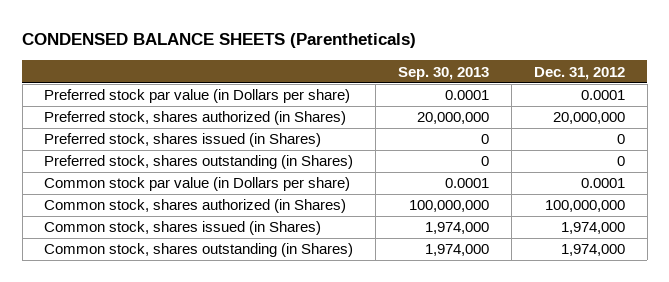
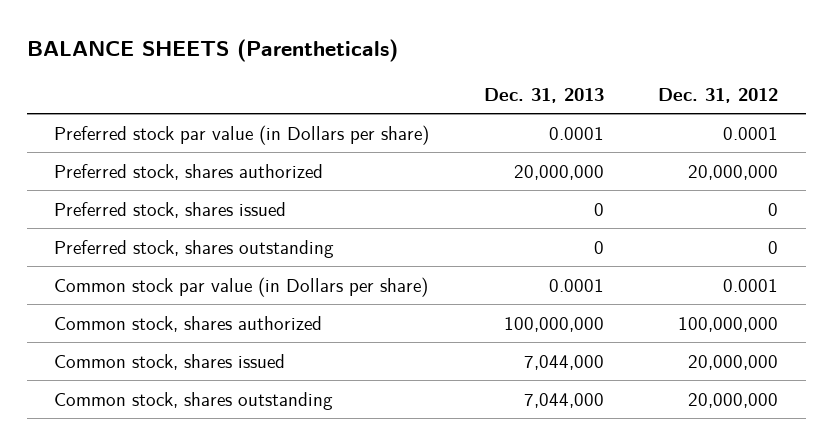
[22,33,417,49] CONDENSED BALANCE SHEETS (Parentheticals) -> [27,39,399,63] BALANCE SHEETS (Parentheticals)
[398,66,490,80] Sep. 30, 2013 -> none
none -> [483,87,604,103] Dec. 31, 2013
[44,111,347,126] Preferred stock, shares authorized (in Shares) -> [54,163,324,180] Preferred stock, shares authorized
[44,133,322,148] Preferred stock, shares issued (in Shares) -> [54,201,287,218] Preferred stock, shares issued
[44,155,354,170] Preferred stock, shares outstanding (in Shares) -> [54,239,335,258] Preferred stock, shares outstanding
[44,199,347,214] Common stock, shares authorized (in Shares) -> [54,315,323,332] Common stock, shares authorized
[44,221,322,236] Common stock, shares issued (in Shares) -> [54,353,286,370] Common stock, shares issued
[560,222,625,235] 1,974,000 -> [688,354,779,370] 20,000,000
[44,243,354,258] Common stock, shares outstanding (in Shares) -> [54,391,334,410] Common stock, shares outstanding
[560,244,625,257] 1,974,000 -> [688,392,779,408] 20,000,000

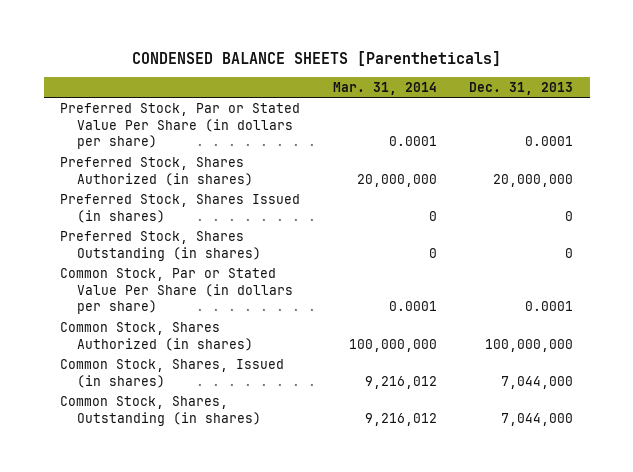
[27,39,399,63] BALANCE SHEETS (Parentheticals) -> [131,50,501,66] CONDENSED BALANCE SHEETS [Parentheticals]
[658,87,779,103] Dec. 31, 2012 -> none
none -> [332,81,437,95] Mar. 31, 2014
[54,124,430,145] Preferred stock par value (in Dollars per share) -> [59,102,300,150] Preferred Stock, Par or Stated Value Per Share (in dollars per share)
[54,163,324,180] Preferred stock, shares authorized -> [59,156,253,186] Preferred Stock, Shares Authorized (in shares)
[54,201,287,218] Preferred stock, shares issued -> [59,193,300,223] Preferred Stock, Shares Issued (in shares)
[54,239,335,258] Preferred stock, shares outstanding -> [59,230,261,261] Preferred Stock, Shares Outstanding (in shares)
[54,276,429,297] Common stock par value (in Dollars per share) -> [59,267,293,315] Common Stock, Par or Stated Value Per Share (in dollars per share)
[54,315,323,332] Common stock, shares authorized -> [59,321,253,351] Common Stock, Shares Authorized (in shares)
[54,353,286,370] Common stock, shares issued -> [59,358,284,388] Common Stock, Shares, Issued (in shares)
[54,391,334,410] Common stock, shares outstanding -> [59,395,261,426] Common Stock, Shares, Outstanding (in shares)

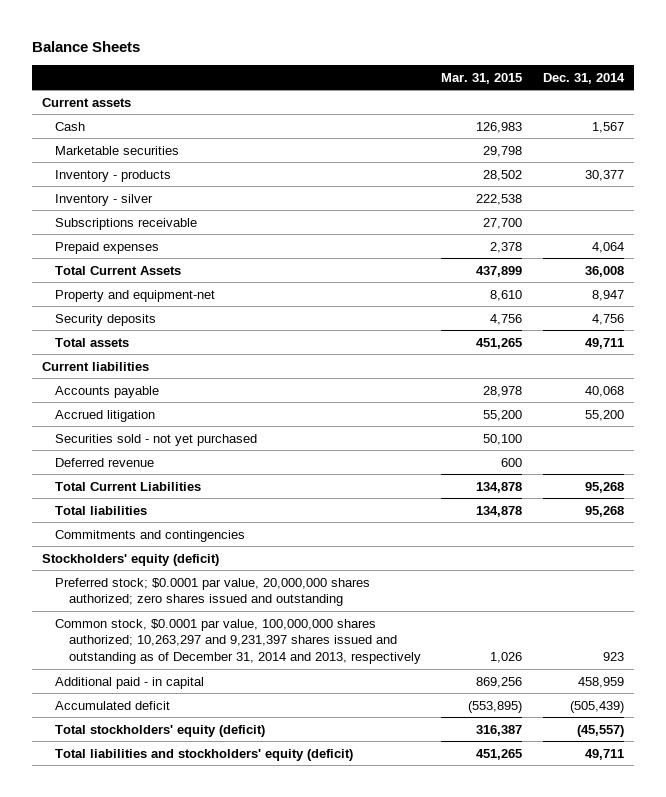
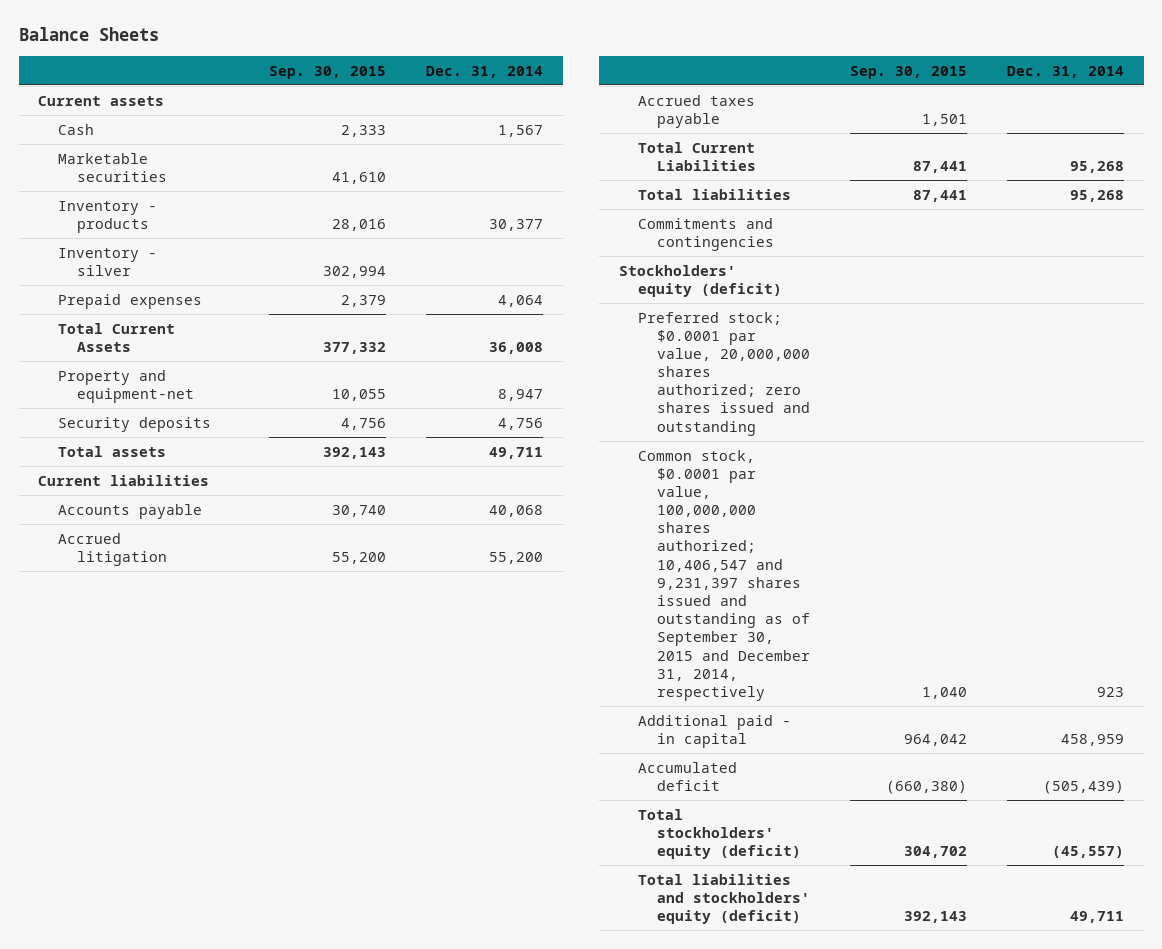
[441,72,523,84] Mar. 31, 2015 -> none
none -> [269,65,387,79] Sep. 30, 2015
[55,217,198,230] Subscriptions receivable -> none
[55,433,258,446] Securities sold - not yet purchased -> none
[55,457,155,467] Deferred revenue -> none
none -> [638,94,756,128] Accrued taxes payable
[55,618,421,664] Common stock, $0.0001 par value, 100,000,000 shares authorized; 10,263,297 and 9,231,397 shares issued and outstanding as of December 31, 2014 and 2013, respectively -> [638,449,811,701] Common stock, $0.0001 par value, 100,000,000 shares authorized; 10,406,547 and 9,231,397 shares issued and outstanding as of September 30, 2015 and December 31, 2014, respectively

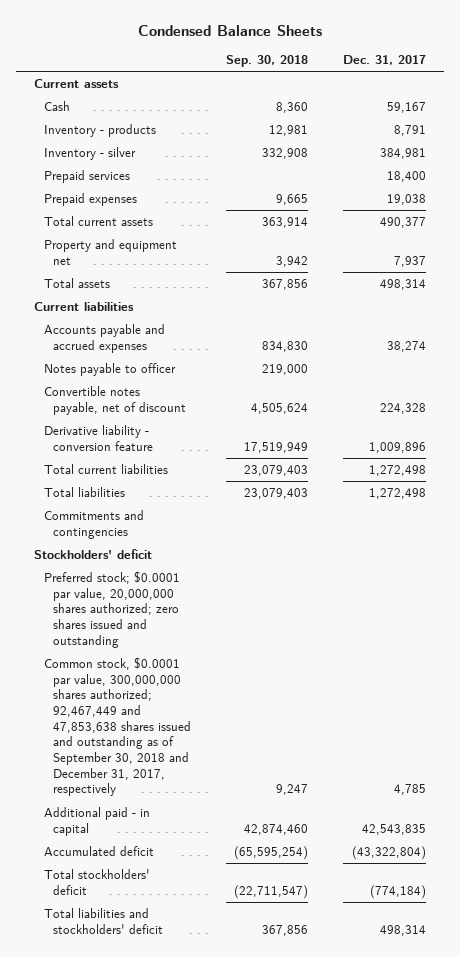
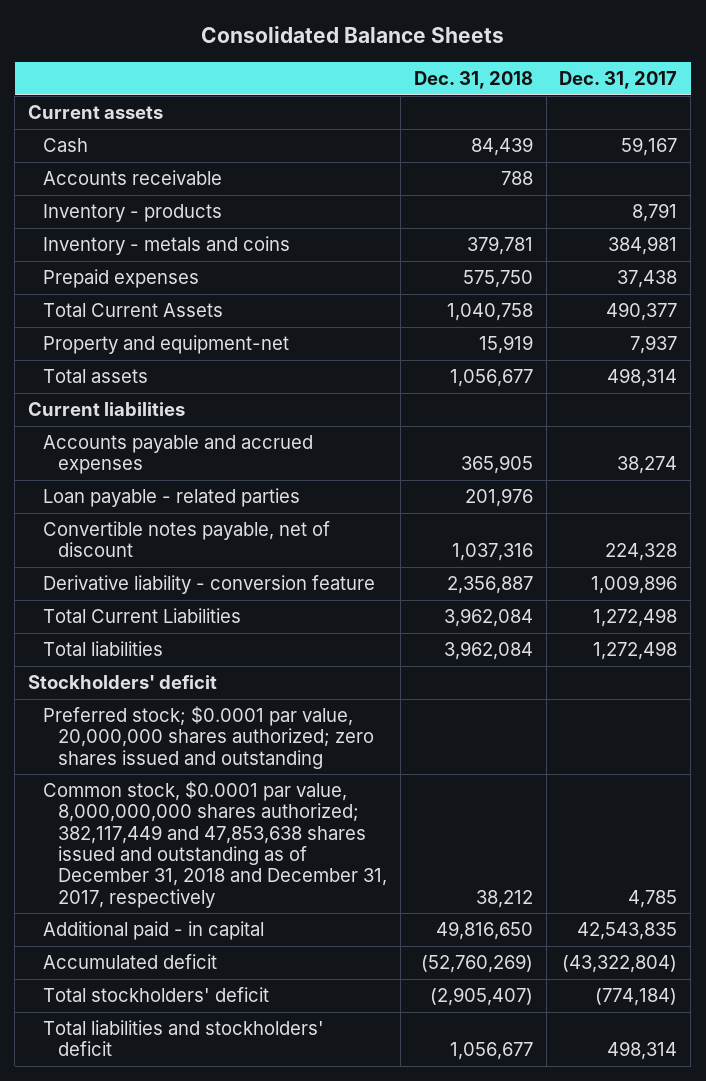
[138,24,323,36] Condensed Balance Sheets -> [200,26,504,44] Consolidated Balance Sheets
[226,55,309,68] Sep. 30, 2018 -> none
none -> [413,70,533,89] Dec. 31, 2018
none -> [43,170,223,186] Accounts receivable
[43,170,130,184] Prepaid services -> none
[43,147,136,161] Inventory - silver -> [43,236,291,256] Inventory - metals and coins
[387,194,427,206] 19,038 -> [617,270,678,289] 37,438
[43,216,153,227] Total current assets -> [43,303,224,318] Total Current Assets
[43,239,177,265] Property and equipment net -> [43,335,290,355] Property and equipment-net
[43,363,176,377] Notes payable to officer -> none
none -> [43,488,301,508] Loan payable - related parties
[43,464,168,475] Total current liabilities -> [43,608,242,624] Total Current Liabilities
[43,510,144,539] Commitments and contingencies -> none
[43,657,192,797] Common stock, $0.0001 par value, 300,000,000 shares authorized; 92,467,449 and 47,853,638 shares issued and outstanding as of September 30, 2018 and December 31, 2017, respectively -> [43,781,388,908] Common stock, $0.0001 par value, 8,000,000,000 shares authorized; 382,117,449 and 47,853,638 shares issued and outstanding as of December 31, 2018 and December 31, 2017, respectively

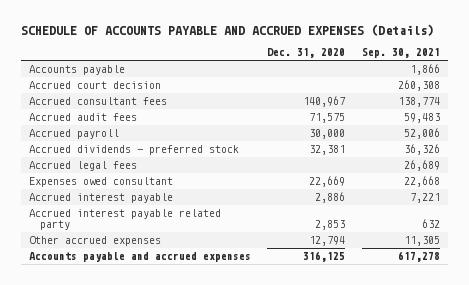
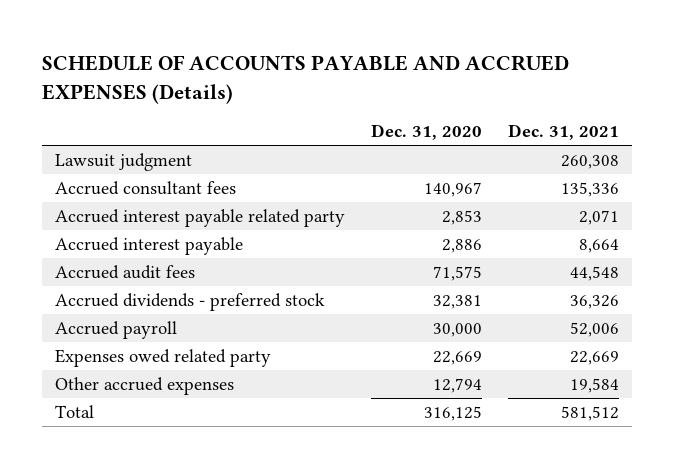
[361,48,440,59] Sep. 30, 2021 -> none
none -> [507,124,619,141] Dec. 31, 2021
[28,65,125,76] Accounts payable -> none
[28,81,161,90] Accrued court decision -> none
none -> [54,153,192,172] Lawsuit judgment
[28,209,221,230] Accrued interest payable related party -> [54,209,345,228] Accrued interest payable related party
[28,193,173,204] Accrued interest payable -> [54,237,243,256] Accrued interest payable
[28,161,137,172] Accrued legal fees -> none
[28,129,119,140] Accrued payroll -> [54,321,177,340] Accrued payroll
[28,177,173,188] Expenses owed consultant -> [54,349,271,368] Expenses owed related party
[28,252,251,263] Accounts payable and accrued expenses -> [54,405,94,419] Total

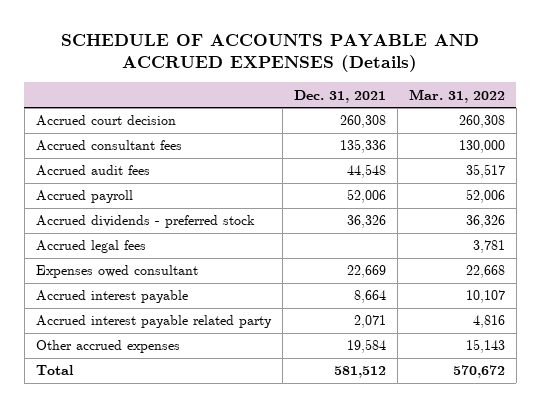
[370,124,482,141] Dec. 31, 2020 -> none
none -> [408,88,505,103] Mar. 31, 2022
[54,153,192,172] Lawsuit judgment -> [35,115,176,127] Accrued court decision
[54,293,325,312] Accrued dividends - preferred stock -> [35,215,255,229] Accrued dividends - preferred stock
none -> [35,240,146,254] Accrued legal fees
[54,349,271,368] Expenses owed related party -> [35,265,198,279] Expenses owed consultant
[54,237,243,256] Accrued interest payable -> [35,290,188,304] Accrued interest payable
[54,209,345,228] Accrued interest payable related party -> [35,315,272,329] Accrued interest payable related party

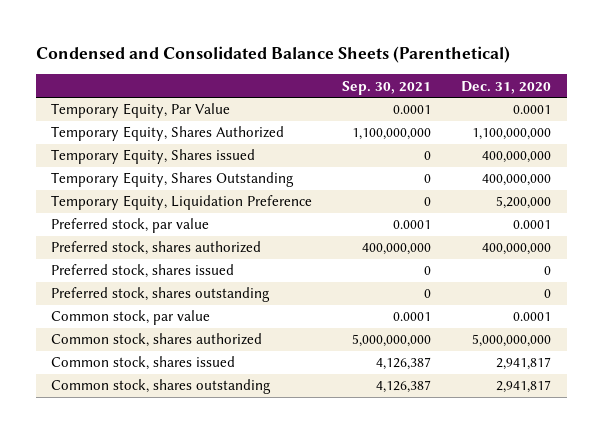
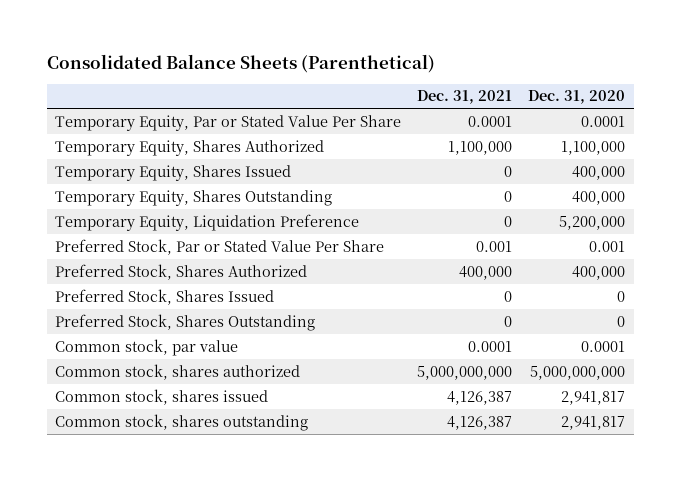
[35,46,510,64] Condensed and Consolidated Balance Sheets (Parenthetical) -> [46,54,435,74] Consolidated Balance Sheets (Parenthetical)
[342,80,432,95] Sep. 30, 2021 -> none
none -> [417,90,513,105] Dec. 31, 2021
[50,103,230,119] Temporary Equity, Par Value -> [54,114,401,131] Temporary Equity, Par or Stated Value Per Share
[472,128,552,141] 1,100,000,000 -> [561,140,626,155] 1,100,000
[50,149,255,165] Temporary Equity, Shares issued -> [54,164,291,181] Temporary Equity, Shares Issued
[482,151,552,164] 400,000,000 -> [572,165,626,180] 400,000
[482,174,552,187] 400,000,000 -> [572,190,626,205] 400,000
[50,218,209,234] Preferred stock, par value -> [54,238,384,255] Preferred Stock, Par or Stated Value Per Share
[513,220,552,230] 0.0001 -> [589,240,626,252] 0.001
[50,241,261,256] Preferred stock, shares authorized -> [54,263,307,280] Preferred Stock, Shares Authorized
[482,243,552,256] 400,000,000 -> [572,265,626,280] 400,000
[50,264,234,279] Preferred stock, shares issued -> [54,288,274,305] Preferred Stock, Shares Issued
[50,287,270,303] Preferred stock, shares outstanding -> [54,313,315,331] Preferred Stock, Shares Outstanding

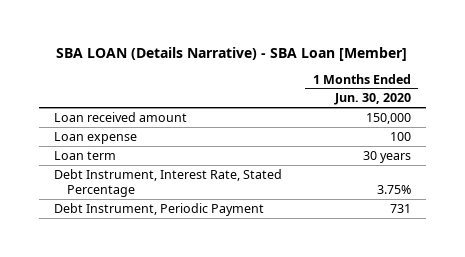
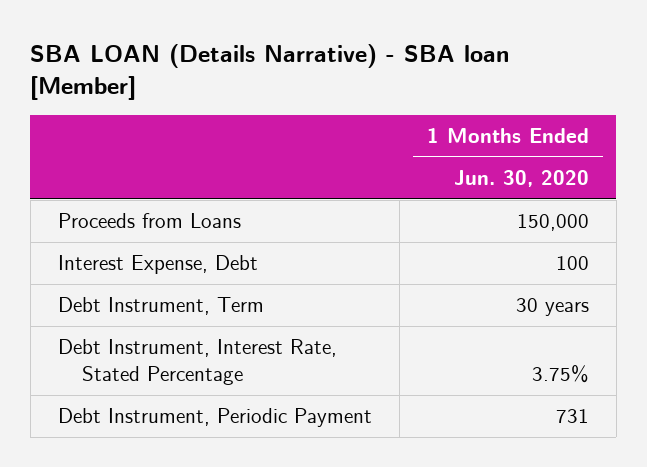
[56,46,408,61] SBA LOAN (Details Narrative) - SBA Loan [Member] -> [30,44,510,100] SBA LOAN (Details Narrative) - SBA loan [Member]
[53,111,187,122] Loan received amount -> [57,213,241,229] Proceeds from Loans
[53,131,137,144] Loan expense -> [57,255,258,275] Interest Expense, Debt
[53,150,116,160] Loan term -> [57,297,264,316] Debt Instrument, Term

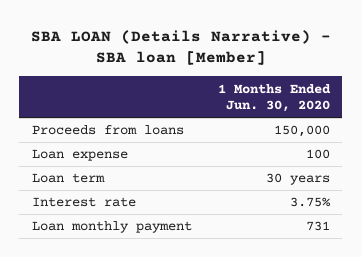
[57,213,241,229] Proceeds from Loans -> [32,125,185,136] Proceeds from loans
[57,255,258,275] Interest Expense, Debt -> [32,149,129,162] Loan expense
[57,297,264,316] Debt Instrument, Term -> [32,173,106,184] Loan term
[57,339,337,385] Debt Instrument, Interest Rate, Stated Percentage -> [32,197,137,208] Interest rate
[57,408,372,428] Debt Instrument, Periodic Payment -> [32,221,193,234] Loan monthly payment

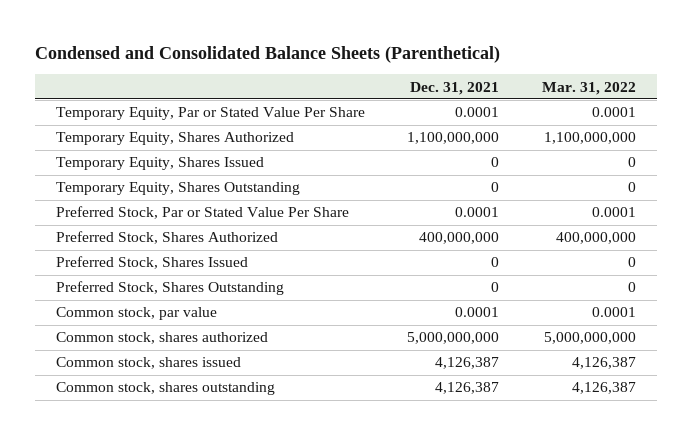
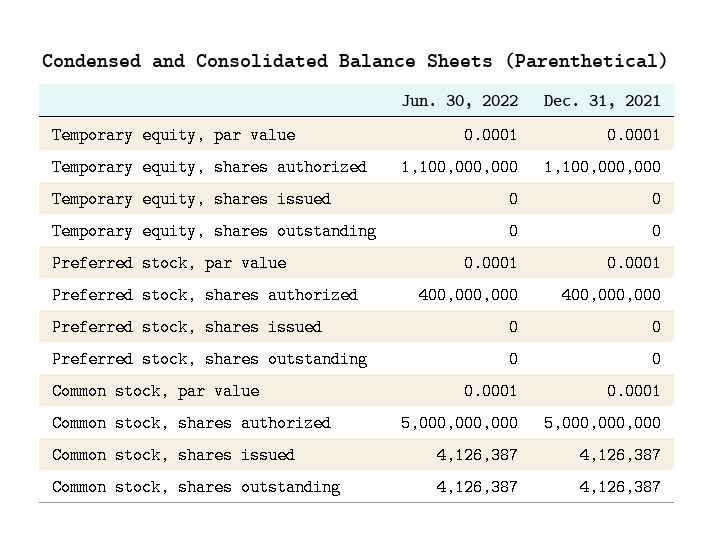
[541,81,636,95] Mar. 31, 2022 -> none
none -> [401,95,519,110] Jun. 30, 2022
[55,107,365,121] Temporary Equity, Par or Stated Value Per Share -> [52,126,297,144] Temporary equity, par value
[55,132,294,146] Temporary Equity, Shares Authorized -> [52,158,369,176] Temporary equity, shares authorized
[55,157,264,171] Temporary Equity, Shares Issued -> [52,190,333,208] Temporary equity, shares issued
[55,182,300,196] Temporary Equity, Shares Outstanding -> [52,222,378,240] Temporary equity, shares outstanding
[55,206,349,220] Preferred Stock, Par or Stated Value Per Share -> [52,254,288,272] Preferred stock, par value
[55,231,278,245] Preferred Stock, Shares Authorized -> [52,286,360,304] Preferred stock, shares authorized
[55,256,248,270] Preferred Stock, Shares Issued -> [52,318,324,336] Preferred stock, shares issued
[55,281,284,296] Preferred Stock, Shares Outstanding -> [52,350,369,368] Preferred stock, shares outstanding

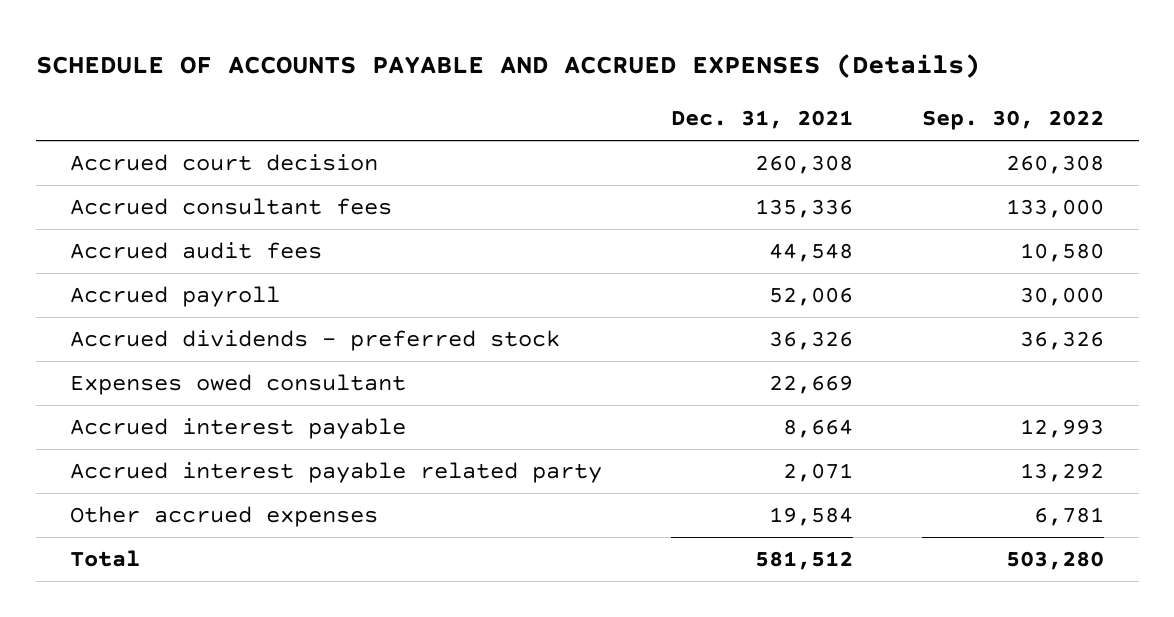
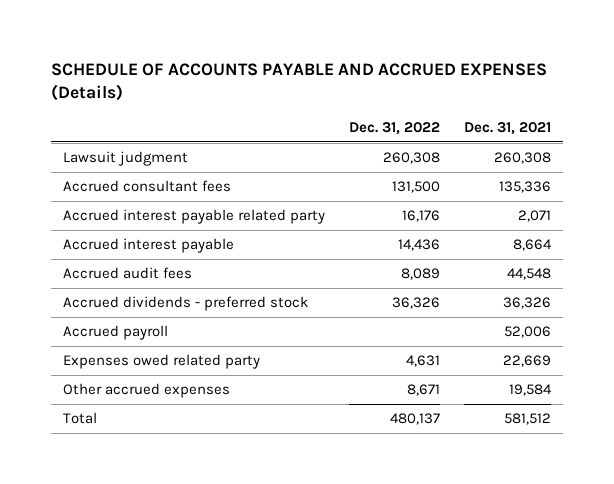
[922,110,1105,131] Sep. 30, 2022 -> none
none -> [349,122,441,136] Dec. 31, 2022
[70,153,379,171] Accrued court decision -> [63,151,189,167] Lawsuit judgment
[70,461,603,483] Accrued interest payable related party -> [63,209,326,225] Accrued interest payable related party
[70,417,407,439] Accrued interest payable -> [63,238,235,254] Accrued interest payable
[70,285,281,307] Accrued payroll -> [63,325,169,341] Accrued payroll
[70,373,407,395] Expenses owed consultant -> [63,354,261,370] Expenses owed related party

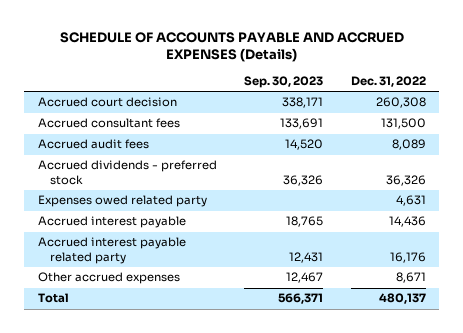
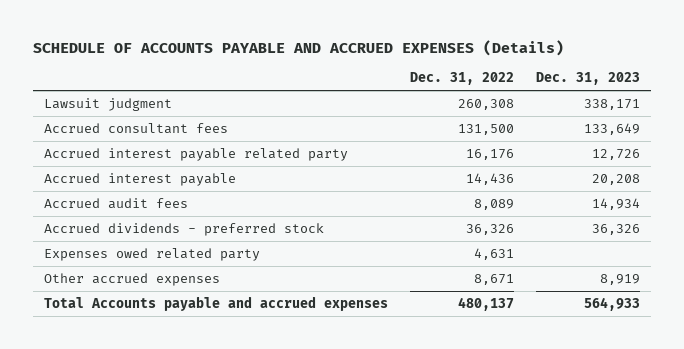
[244,75,324,88] Sep. 30, 2023 -> none
none -> [535,72,640,86] Dec. 31, 2023
[37,97,177,108] Accrued court decision -> [43,97,172,111] Lawsuit judgment
[37,237,186,265] Accrued interest payable related party -> [43,147,348,161] Accrued interest payable related party
[37,216,186,229] Accrued interest payable -> [43,172,236,186] Accrued interest payable
[37,293,69,304] Total -> [43,295,388,311] Total Accounts payable and accrued expenses

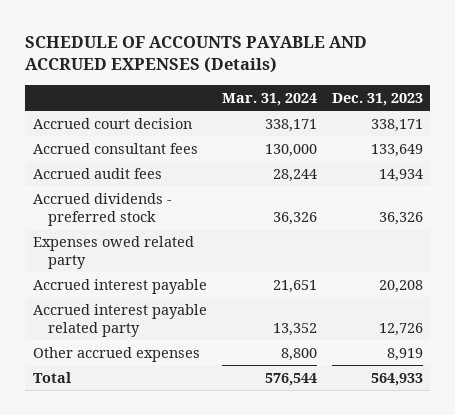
[409,72,514,86] Dec. 31, 2022 -> none
none -> [221,92,317,106] Mar. 31, 2024
[43,97,172,111] Lawsuit judgment -> [32,117,192,129] Accrued court decision
[43,172,236,186] Accrued interest payable -> [32,278,207,294] Accrued interest payable
[43,147,348,161] Accrued interest payable related party -> [32,303,207,337] Accrued interest payable related party
[43,295,388,311] Total Accounts payable and accrued expenses -> [32,371,71,383] Total

